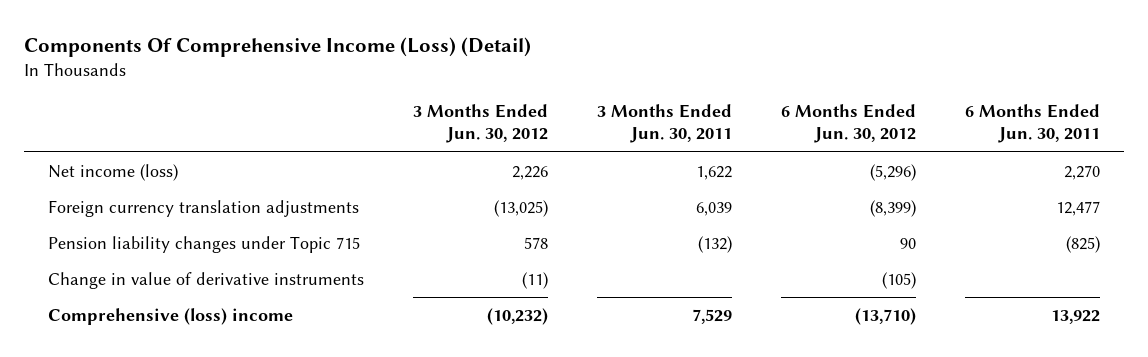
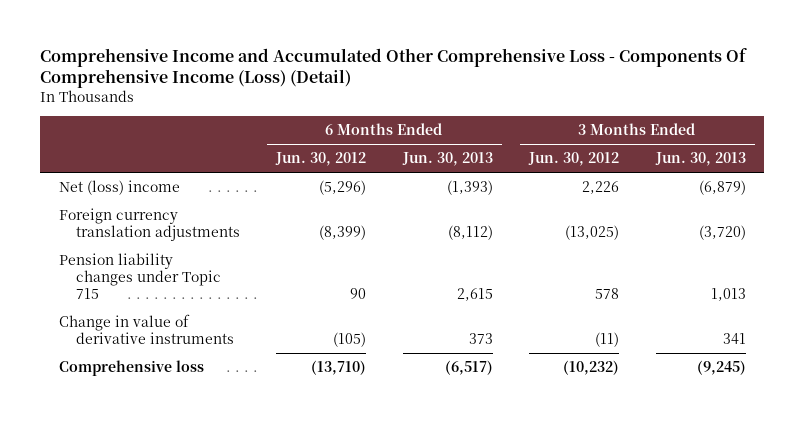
[23,36,531,57] Components Of Comprehensive Income (Loss) (Detail) -> [40,47,748,89] Comprehensive Income and Accumulated Other Comprehensive Loss - Components Of Comprehensive Income (Loss) (Detail)
[596,104,732,144] 3 Months Ended Jun. 30, 2011 -> none
[964,104,1100,144] 6 Months Ended Jun. 30, 2011 -> none
none -> [401,152,493,167] Jun. 30, 2013
none -> [654,152,746,167] Jun. 30, 2013
[48,163,179,181] Net income (loss) -> [58,180,180,196] Net (loss) income
[48,307,294,325] Comprehensive (loss) income -> [58,360,204,377] Comprehensive loss

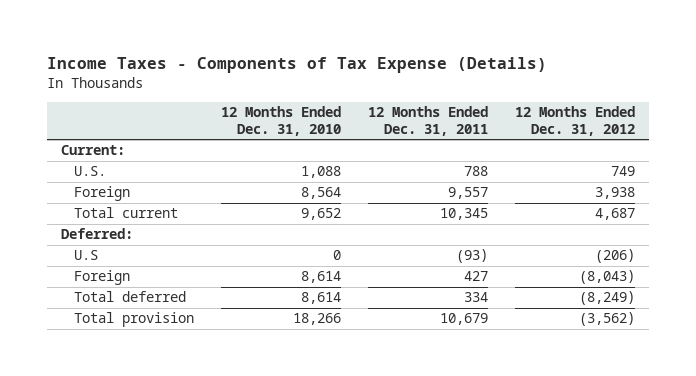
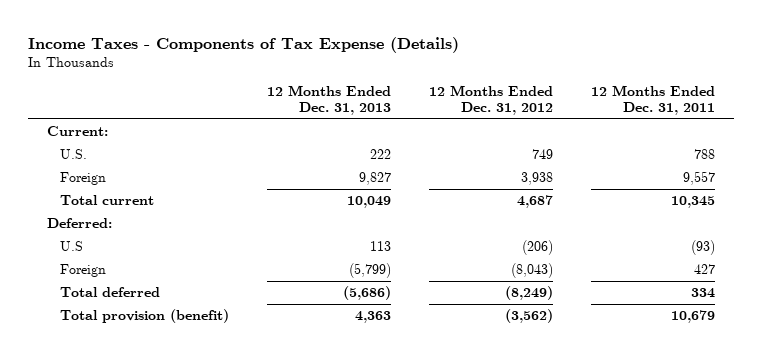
[221,105,342,137] 12 Months Ended Dec. 31, 2010 -> none
none -> [267,85,392,116] 12 Months Ended Dec. 31, 2013
[74,312,195,328] Total provision -> [60,309,230,324] Total provision (benefit)

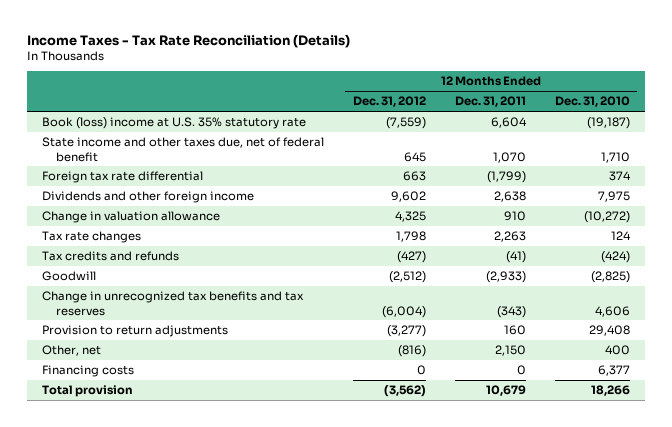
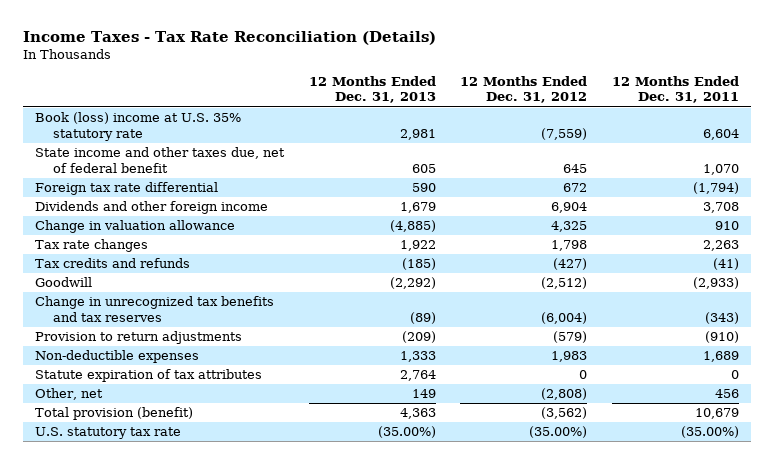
[555,96,631,108] Dec. 31, 2010 -> none
none -> [308,76,436,104] 12 Months Ended Dec. 31, 2013
[402,171,426,182] 663 -> [563,183,588,193] 672
[486,171,526,184] (1,799) -> [692,182,739,195] (1,794)
[390,191,426,203] 9,602 -> [551,202,588,214] 6,904
[493,191,526,203] 2,638 -> [702,202,739,214] 3,708
[41,365,134,378] Financing costs -> none
[386,325,426,338] (3,277) -> [553,331,588,344] (579)
[503,325,526,336] 160 -> [704,331,739,344] (910)
none -> [35,350,200,364] Non-deductible expenses
none -> [35,369,263,383] Statute expiration of tax attributes
[397,345,426,358] (816) -> [541,388,588,401] (2,808)
[494,345,526,357] 2,150 -> [714,389,739,399] 456
[41,385,133,398] Total provision -> [35,407,194,421] Total provision (benefit)
none -> [35,427,182,440] U.S. statutory tax rate

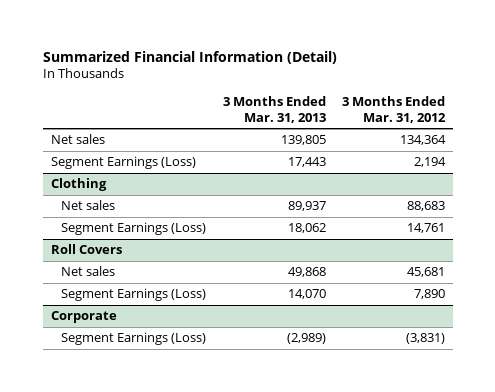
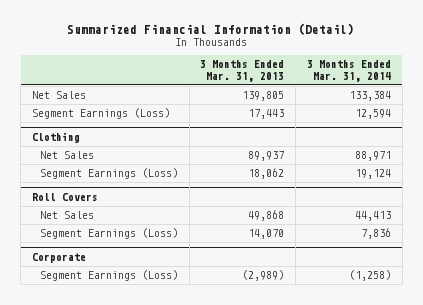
[341,95,446,123] 3 Months Ended Mar. 31, 2012 -> none
none -> [306,60,391,82] 3 Months Ended Mar. 31, 2014
[50,134,105,145] Net sales -> [31,91,86,100] Net Sales
[61,200,116,211] Net sales -> [40,151,95,160] Net Sales
[61,266,116,277] Net sales -> [40,211,95,220] Net Sales

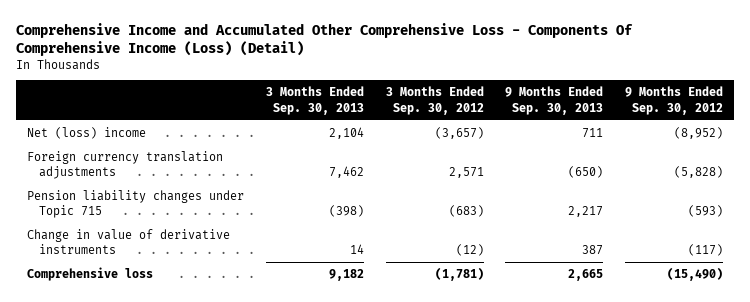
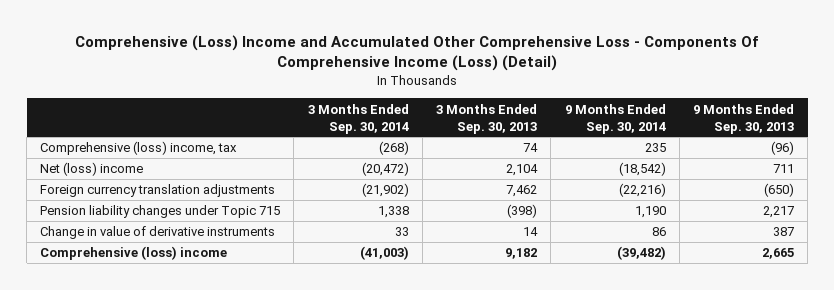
[16,22,634,56] Comprehensive Income and Accumulated Other Comprehensive Loss - Components Of Comprehensive Income (Loss) (Detail) -> [75,34,759,72] Comprehensive (Loss) Income and Accumulated Other Comprehensive Loss - Components Of Comprehensive Income (Loss) (Detail)
[385,86,484,115] 3 Months Ended Sep. 30, 2012 -> none
[624,86,723,115] 9 Months Ended Sep. 30, 2012 -> none
none -> [307,103,409,134] 3 Months Ended Sep. 30, 2014
none -> [564,103,666,134] 9 Months Ended Sep. 30, 2014
none -> [40,141,238,156] Comprehensive (loss) income, tax
[27,266,154,281] Comprehensive loss -> [40,246,228,261] Comprehensive (loss) income

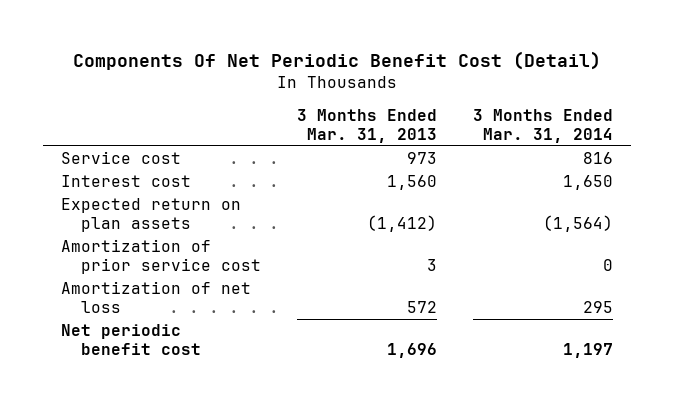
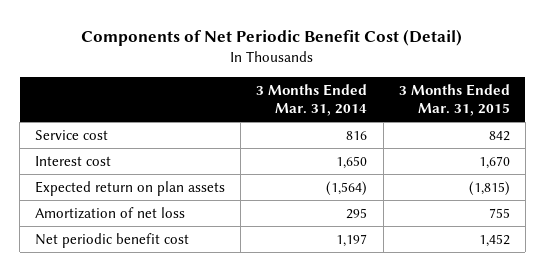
[73,51,602,71] Components Of Net Periodic Benefit Cost (Detail) -> [81,29,463,47] Components of Net Periodic Benefit Cost (Detail)
[297,109,438,143] 3 Months Ended Mar. 31, 2013 -> none
none -> [398,83,510,117] 3 Months Ended Mar. 31, 2015
[61,239,261,275] Amortization of prior service cost -> none

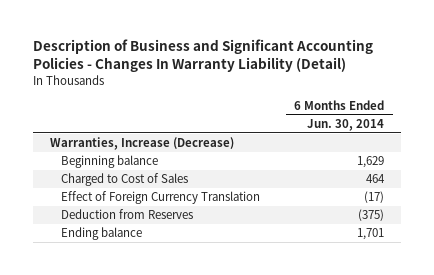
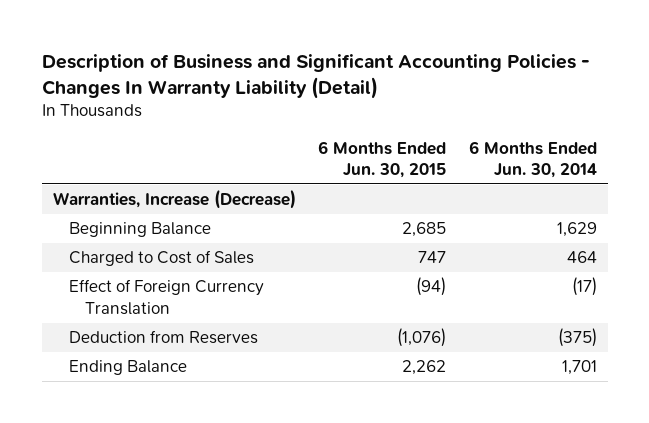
none -> [318,140,447,179] 6 Months Ended Jun. 30, 2015
[61,155,159,169] Beginning balance -> [69,222,212,238] Beginning Balance
[61,227,143,241] Ending balance -> [69,360,188,376] Ending Balance

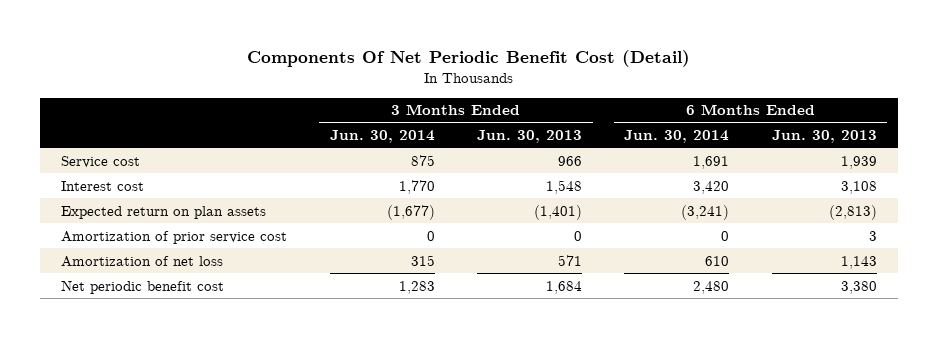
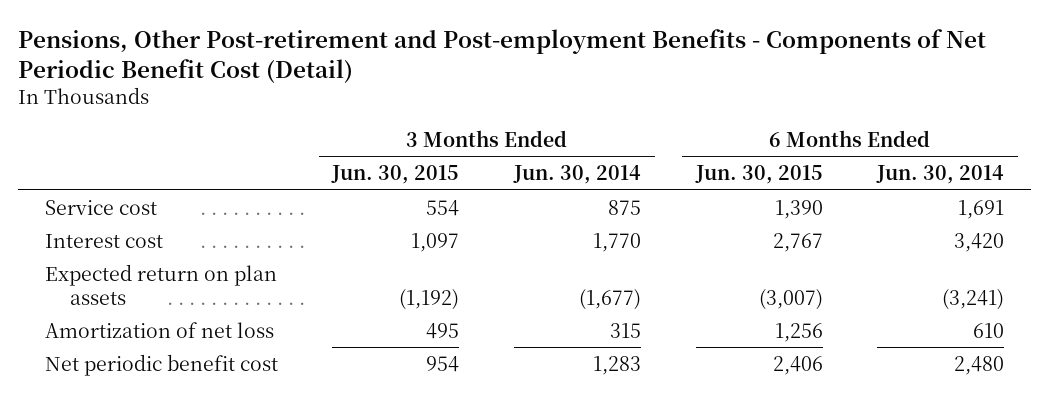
[247,50,691,68] Components Of Net Periodic Benefit Cost (Detail) -> [17,28,986,83] Pensions, Other Post-retirement and Post-employment Benefits - Components of Net Periodic Benefit Cost (Detail)
[477,130,583,144] Jun. 30, 2013 -> none
[771,130,877,144] Jun. 30, 2013 -> none
none -> [331,165,460,185] Jun. 30, 2015
none -> [694,165,823,185] Jun. 30, 2015
[61,230,288,244] Amortization of prior service cost -> none

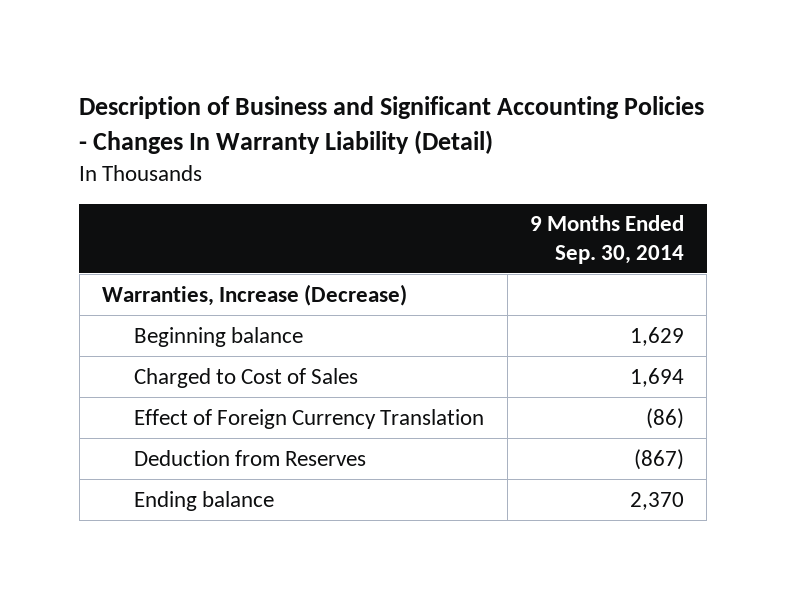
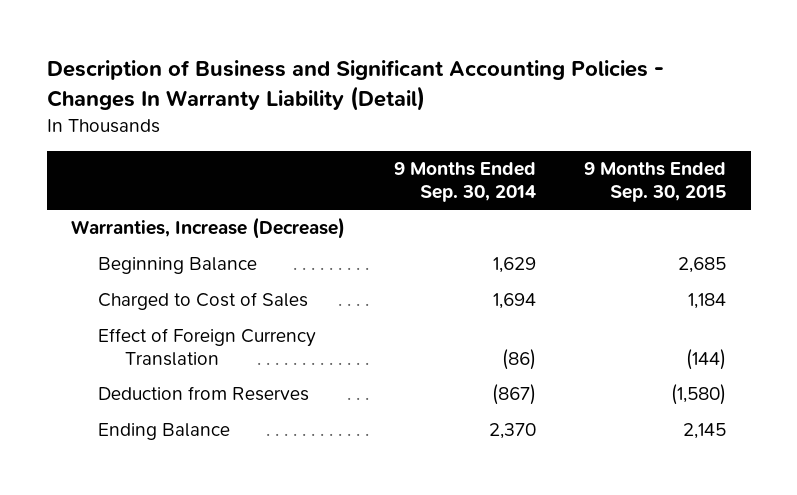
none -> [584,162,727,203] 9 Months Ended Sep. 30, 2015
[134,326,304,347] Beginning balance -> [98,257,258,275] Beginning Balance
[134,490,275,511] Ending balance -> [98,423,231,441] Ending Balance

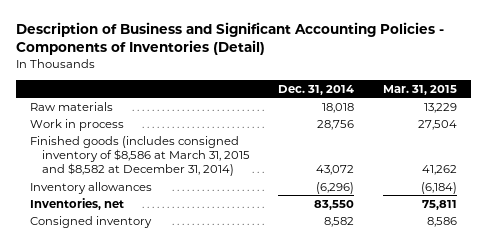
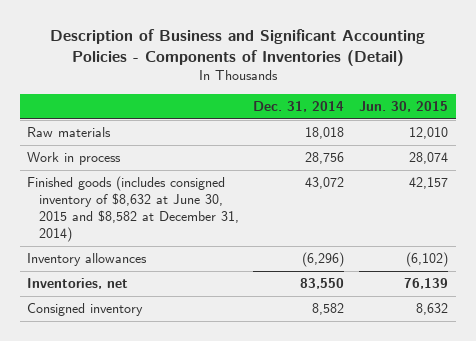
[382,84,457,95] Mar. 31, 2015 -> none
none -> [359,100,449,112] Jun. 30, 2015
[30,135,251,177] Finished goods (includes consigned inventory of $8,586 at March 31, 2015 and $8,582 at December 31, 2014) -> [27,176,239,243] Finished goods (includes consigned inventory of $8,632 at June 30, 2015 and $8,582 at December 31, 2014)

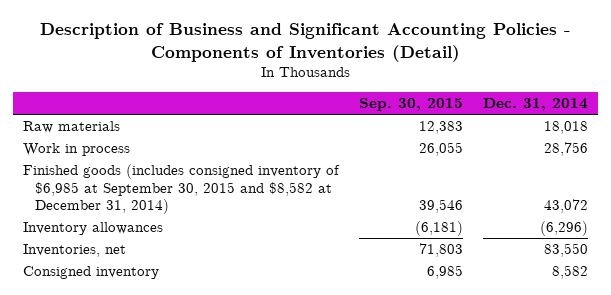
[359,100,449,112] Jun. 30, 2015 -> none
none -> [359,97,464,111] Sep. 30, 2015
[27,176,239,243] Finished goods (includes consigned inventory of $8,632 at June 30, 2015 and $8,582 at December 31, 2014) -> [22,164,340,215] Finished goods (includes consigned inventory of $6,985 at September 30, 2015 and $8,582 at December 31, 2014)

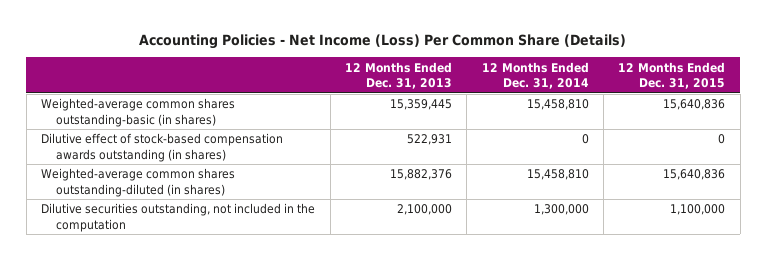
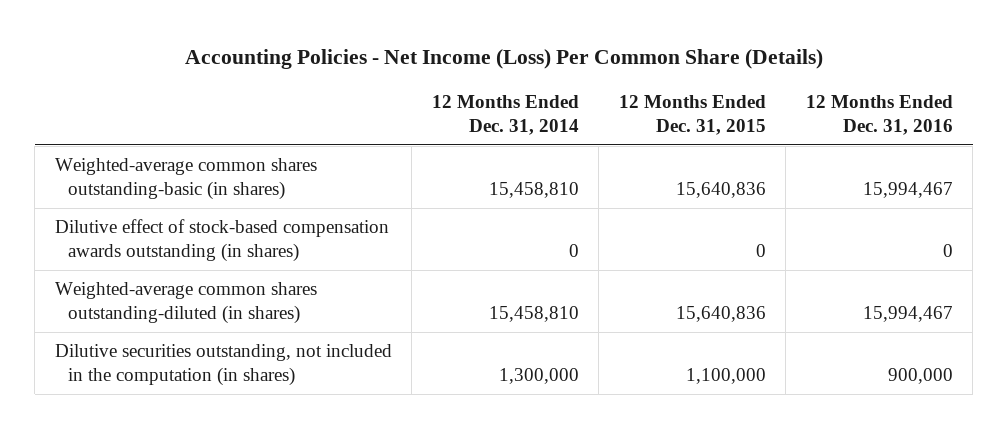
[345,61,453,89] 12 Months Ended Dec. 31, 2013 -> none
none -> [805,94,953,136] 12 Months Ended Dec. 31, 2016
[41,203,316,232] Dilutive securities outstanding, not included in the computation -> [54,343,392,387] Dilutive securities outstanding, not included in the computation (in shares)

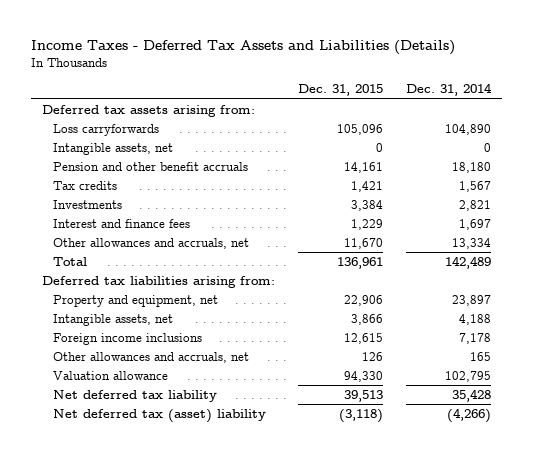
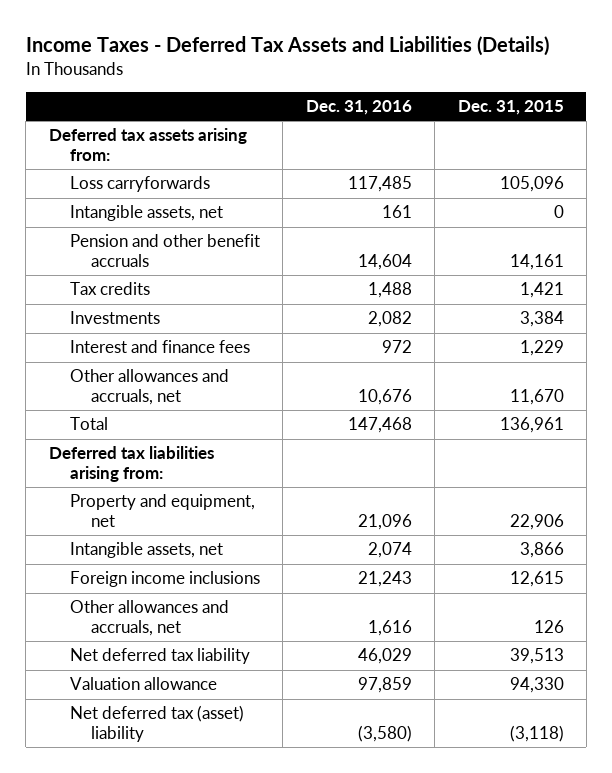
[405,83,492,97] Dec. 31, 2014 -> none
none -> [305,100,412,116] Dec. 31, 2016
[52,370,168,380] Valuation allowance -> [69,677,217,691] Valuation allowance

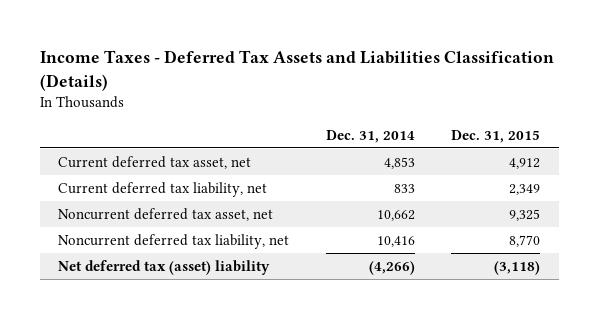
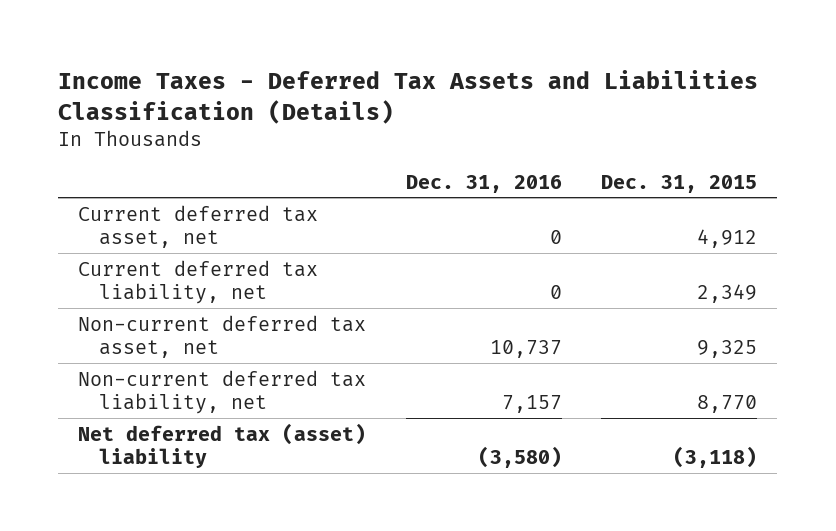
[325,129,415,143] Dec. 31, 2014 -> none
none -> [405,174,562,193] Dec. 31, 2016
[57,207,273,221] Noncurrent deferred tax asset, net -> [78,314,367,359] Non-current deferred tax asset, net
[57,233,289,249] Noncurrent deferred tax liability, net -> [78,369,367,415] Non-current deferred tax liability, net

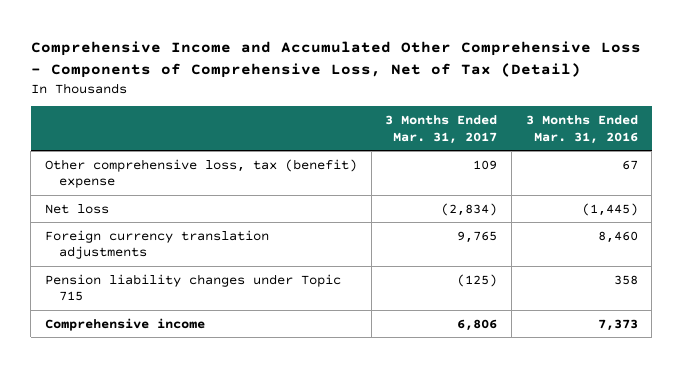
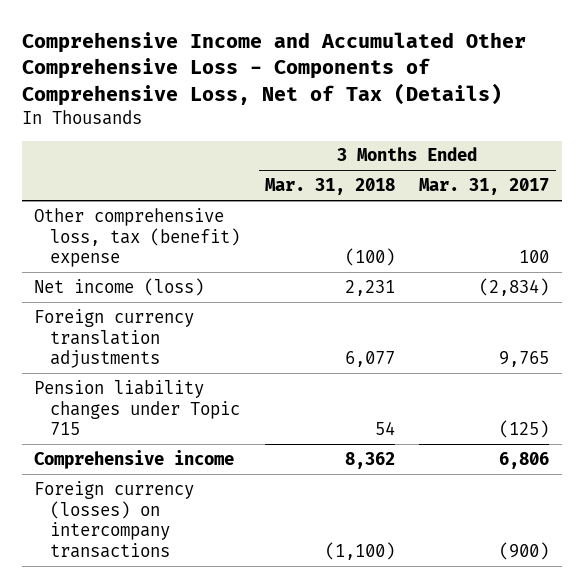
[30,41,641,78] Comprehensive Income and Accumulated Other Comprehensive Loss - Components of Comprehensive Loss, Net of Tax (Detail) -> [21,32,526,106] Comprehensive Income and Accumulated Other Comprehensive Loss - Components of Comprehensive Loss, Net of Tax (Details)
[525,114,638,144] 3 Months Ended Mar. 31, 2016 -> none
none -> [264,178,395,196] Mar. 31, 2018
[473,159,498,170] 109 -> [519,250,550,264] 100
[45,203,110,214] Net loss -> [34,277,205,296] Net income (loss)
none -> [34,480,195,559] Foreign currency (losses) on intercompany transactions

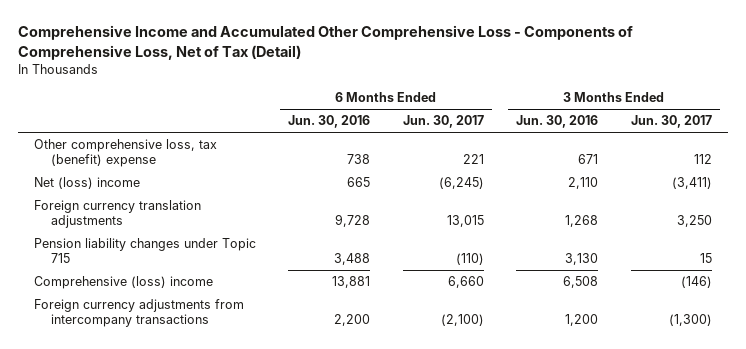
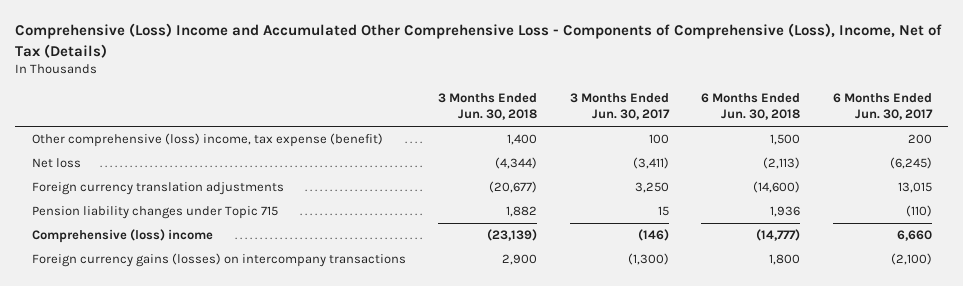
[17,25,633,60] Comprehensive Income and Accumulated Other Comprehensive Loss - Components of Comprehensive Loss, Net of Tax (Detail) -> [15,23,943,58] Comprehensive (Loss) Income and Accumulated Other Comprehensive Loss - Components of Comprehensive (Loss), Income, Net of Tax (Details)
[288,115,371,129] Jun. 30, 2016 -> none
[516,115,599,129] Jun. 30, 2016 -> none
none -> [438,93,538,121] 3 Months Ended Jun. 30, 2018
none -> [701,93,801,121] 6 Months Ended Jun. 30, 2018
[33,139,217,168] Other comprehensive loss, tax (benefit) expense -> [31,133,383,148] Other comprehensive (loss) income, tax expense (benefit)
[462,154,484,165] 221 -> [907,134,932,145] 200
[693,154,712,165] 112 -> [648,134,669,145] 100
[33,177,140,190] Net (loss) income -> [31,158,81,169] Net loss
[33,299,244,328] Foreign currency adjustments from intercompany transactions -> [31,253,406,268] Foreign currency gains (losses) on intercompany transactions

